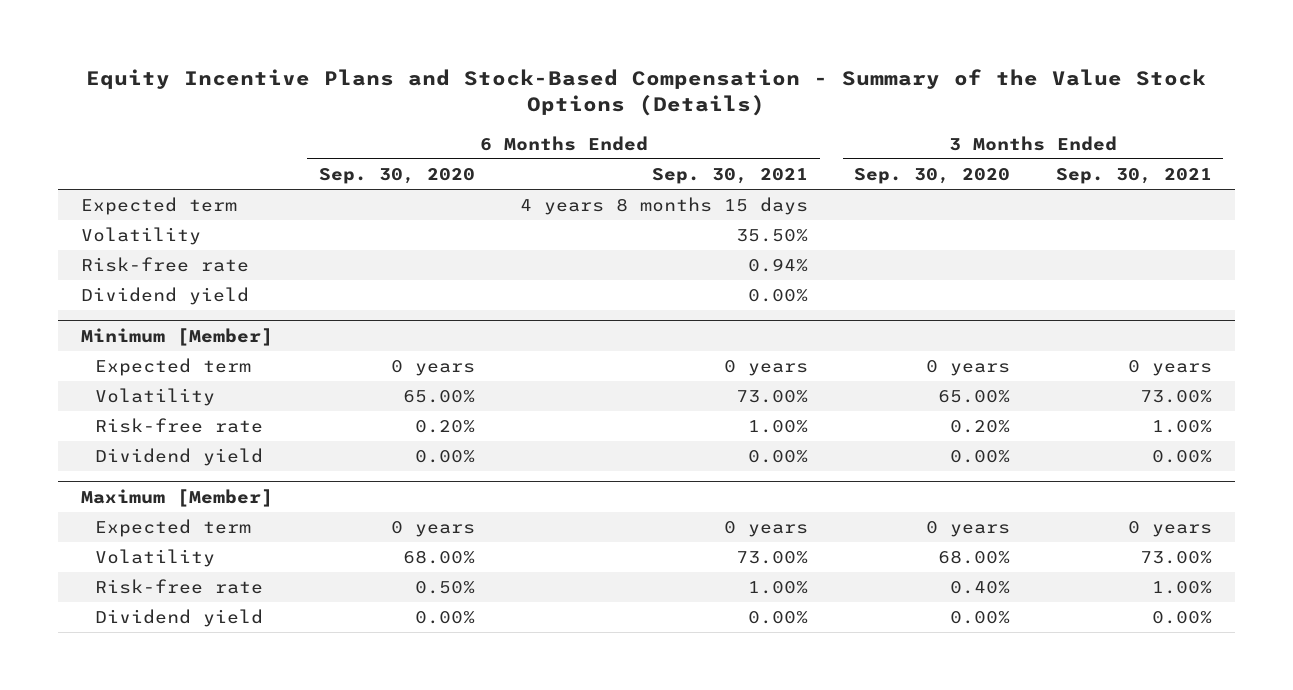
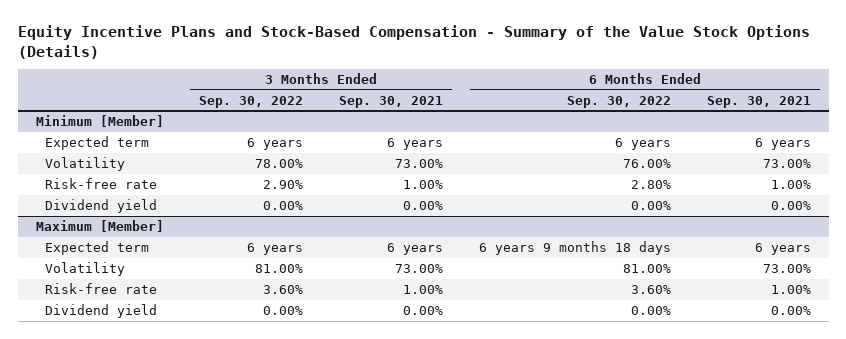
[318,168,475,185] Sep. 30, 2020 -> none
[854,168,1011,185] Sep. 30, 2020 -> none
none -> [199,95,304,108] Sep. 30, 2022
none -> [566,95,671,108] Sep. 30, 2022
[81,197,238,216] Expected term -> none
[81,227,202,246] Volatility -> none
[81,257,250,273] Risk-free rate -> none
[81,287,250,306] Dividend yield -> none
[724,360,809,377] 0 years -> [754,137,811,150] 6 years
[1127,360,1212,377] 0 years -> [387,137,444,150] 6 years
[724,521,809,538] 0 years -> [754,242,811,255] 6 years
[1127,521,1212,538] 0 years -> [387,242,444,255] 6 years

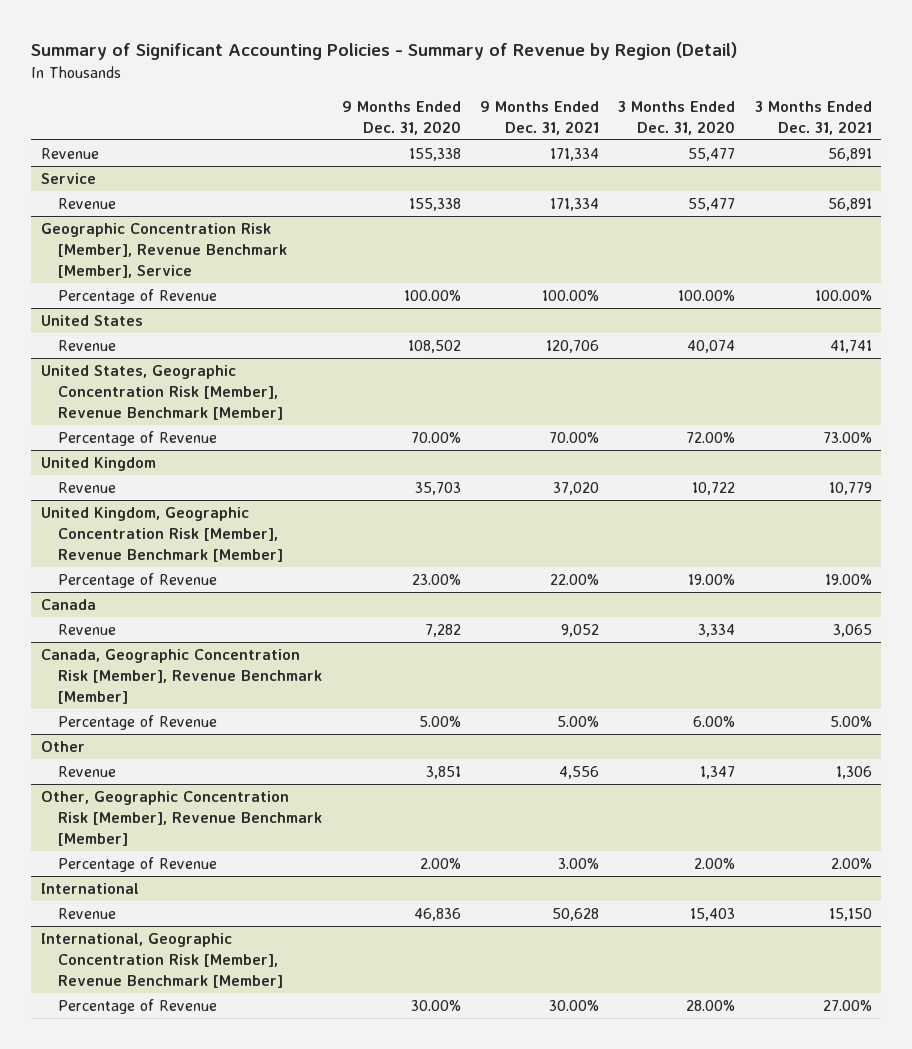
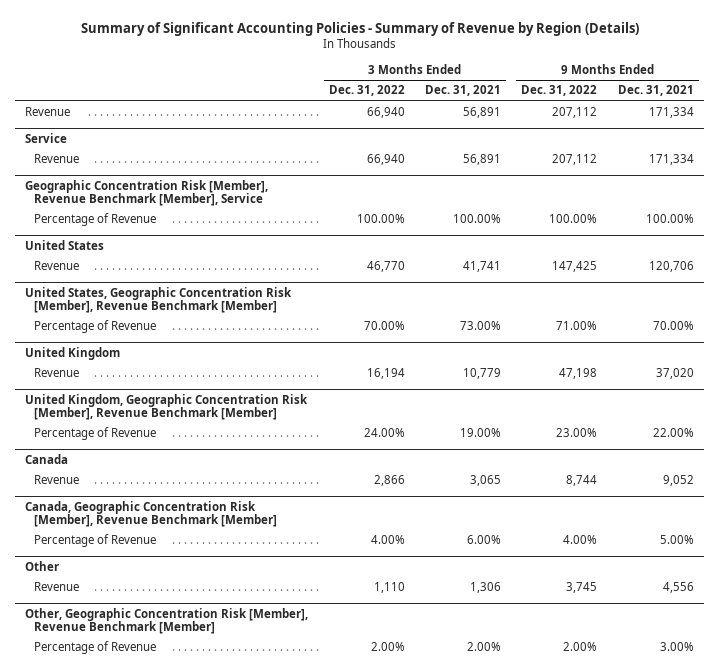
[31,42,738,61] Summary of Significant Accounting Policies - Summary of Revenue by Region (Detail) -> [80,21,639,36] Summary of Significant Accounting Policies - Summary of Revenue by Region (Details)
[341,100,461,135] 9 Months Ended Dec. 31, 2020 -> none
[618,100,736,135] 3 Months Ended Dec. 31, 2020 -> none
none -> [328,85,405,97] Dec. 31, 2022
none -> [521,85,598,97] Dec. 31, 2022
[829,716,872,728] 5.00% -> [467,535,502,545] 6.00%
[40,883,139,895] International -> none
[58,908,117,920] Revenue -> none
[40,933,284,988] International, Geographic Concentration Risk [Member], Revenue Benchmark [Member] -> none
[58,999,218,1015] Percentage of Revenue -> none

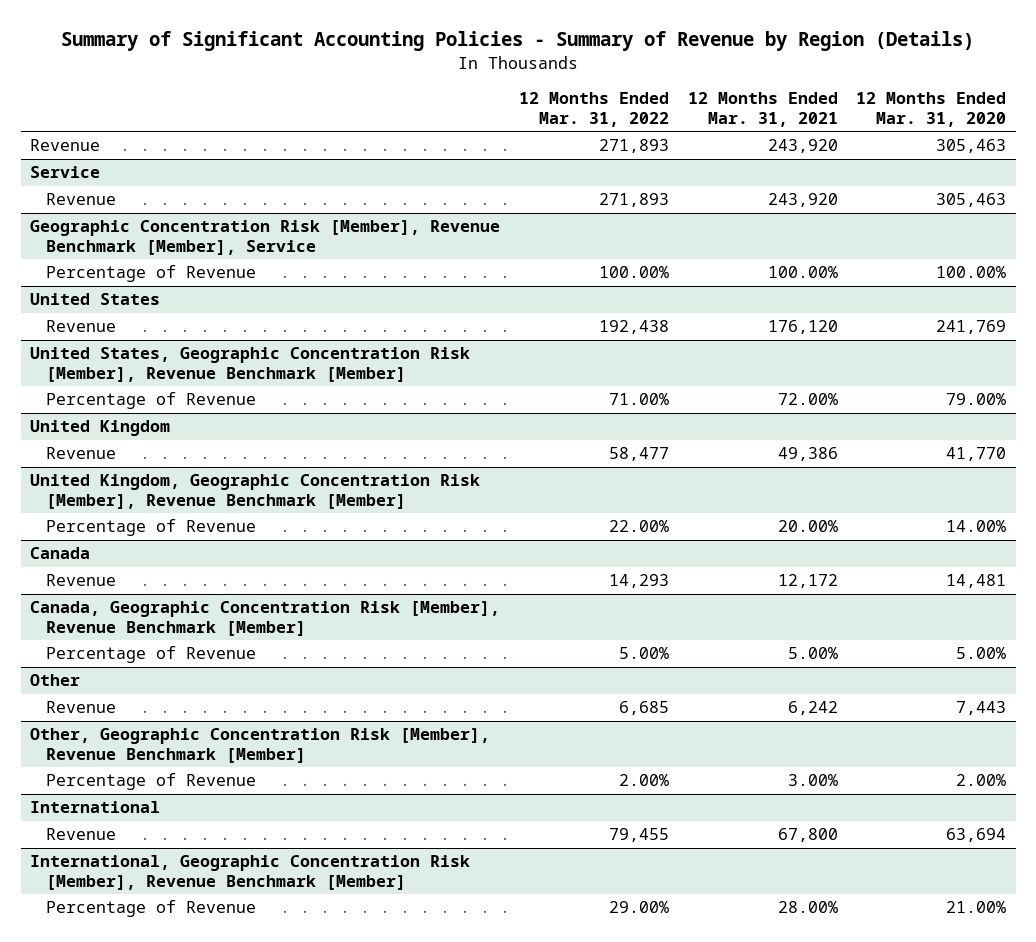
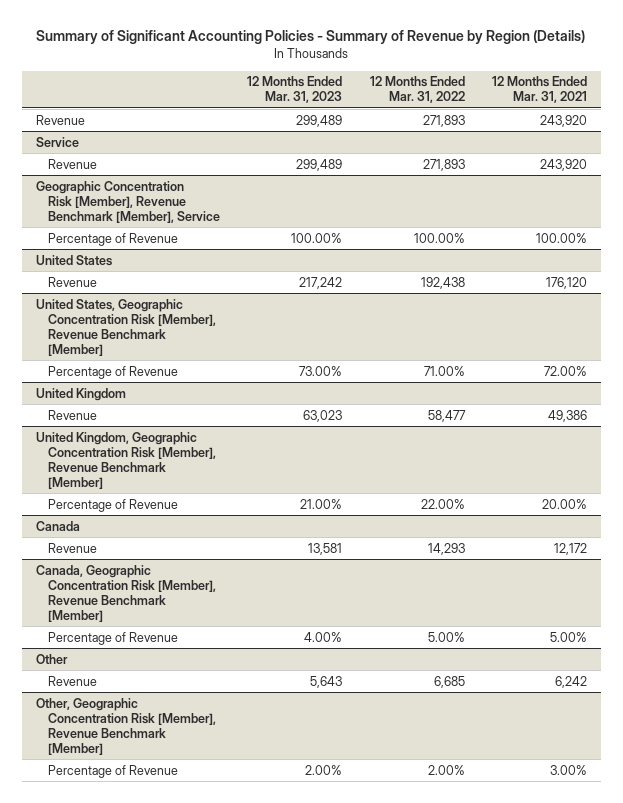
[856,92,1007,127] 12 Months Ended Mar. 31, 2020 -> none
none -> [247,76,343,104] 12 Months Ended Mar. 31, 2023
[30,801,161,814] International -> none
[45,828,116,841] Revenue -> none
[30,855,471,890] International, Geographic Concentration Risk [Member], Revenue Benchmark [Member] -> none
[45,900,256,918] Percentage of Revenue -> none

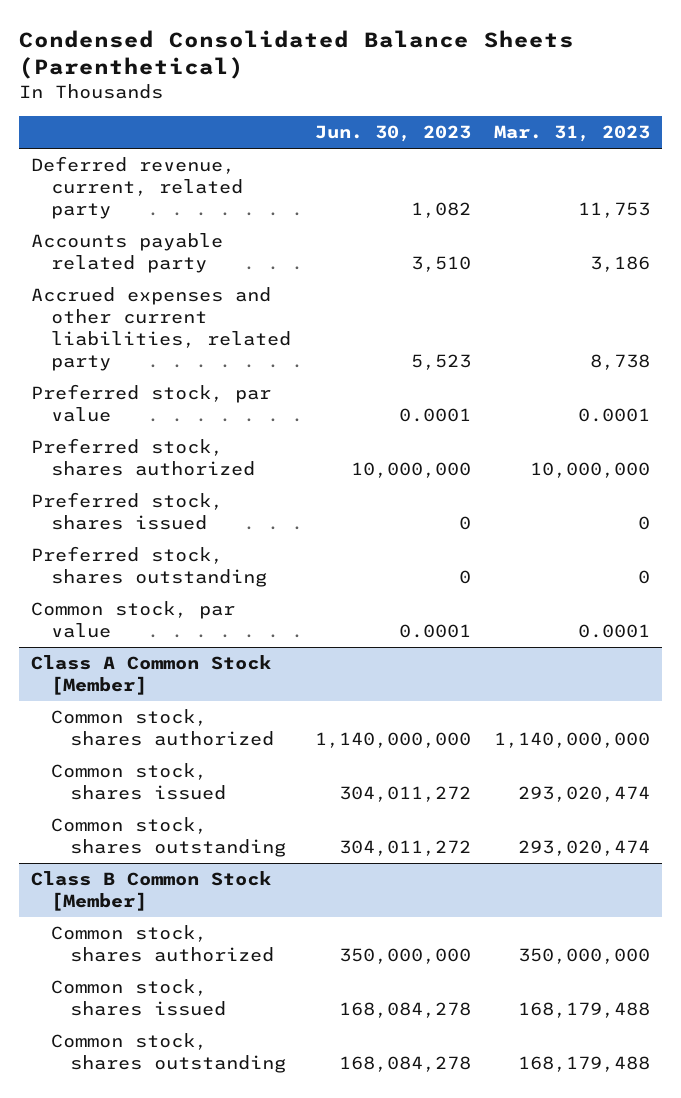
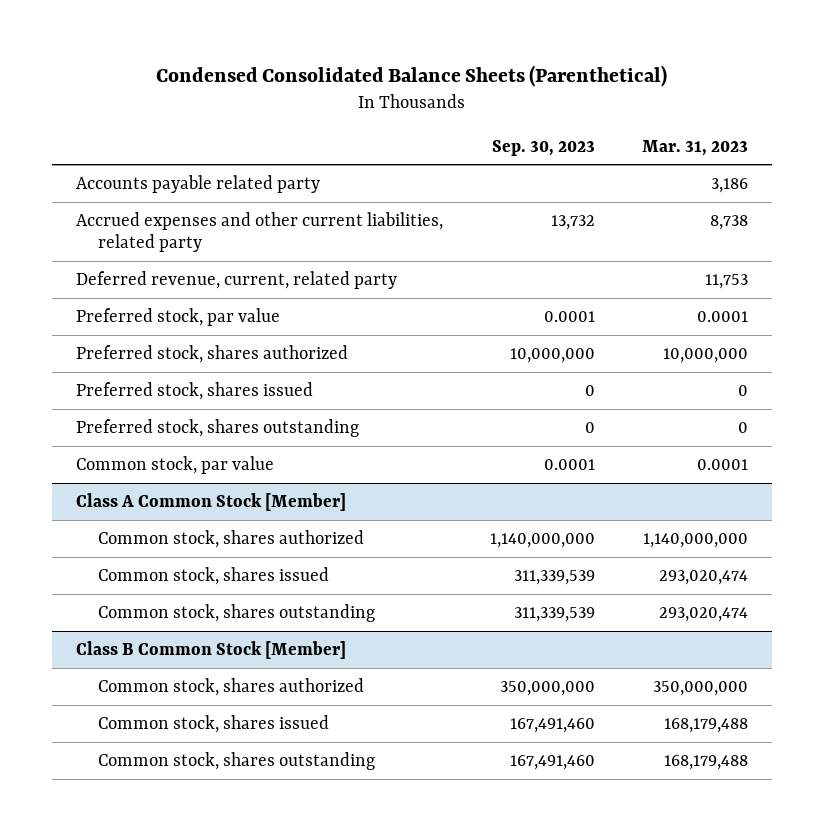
[314,125,471,143] Jun. 30, 2023 -> none
none -> [492,139,596,156] Sep. 30, 2023
[31,156,243,219] Deferred revenue, current, related party -> [75,270,397,289] Deferred revenue, current, related party

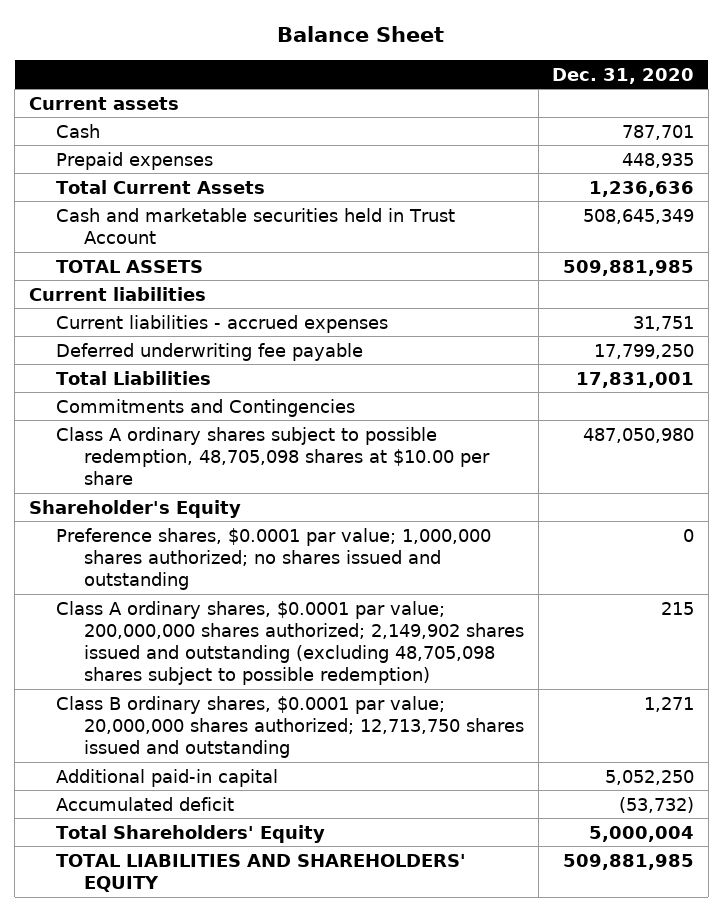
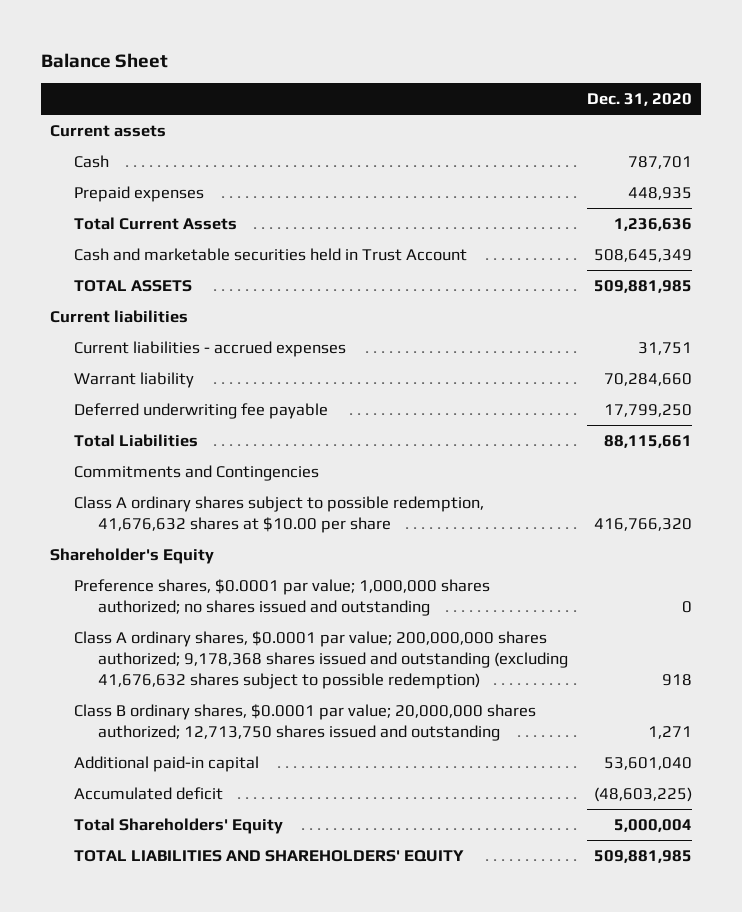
none -> [74,371,195,388] Warrant liability
[576,371,695,388] 17,831,001 -> [603,434,692,448] 88,115,661
[56,426,491,486] Class A ordinary shares subject to possible redemption, 48,705,098 shares at $10.00 per share -> [74,495,485,533] Class A ordinary shares subject to possible redemption, 41,676,632 shares at $10.00 per share
[583,427,695,443] 487,050,980 -> [593,517,692,531] 416,766,320
[56,600,525,686] Class A ordinary shares, $0.0001 par value; 200,000,000 shares authorized; 2,149,902 shares issued and outstanding (excluding 48,705,098 shares subject to possible redemption) -> [74,630,569,689] Class A ordinary shares, $0.0001 par value; 200,000,000 shares authorized; 9,178,368 shares issued and outstanding (excluding 41,676,632 shares subject to possible redemption)
[661,601,695,615] 215 -> [661,673,692,686] 918
[605,769,695,785] 5,052,250 -> [603,756,692,770] 53,601,040
[619,796,695,813] (53,732) -> [593,786,692,802] (48,603,225)

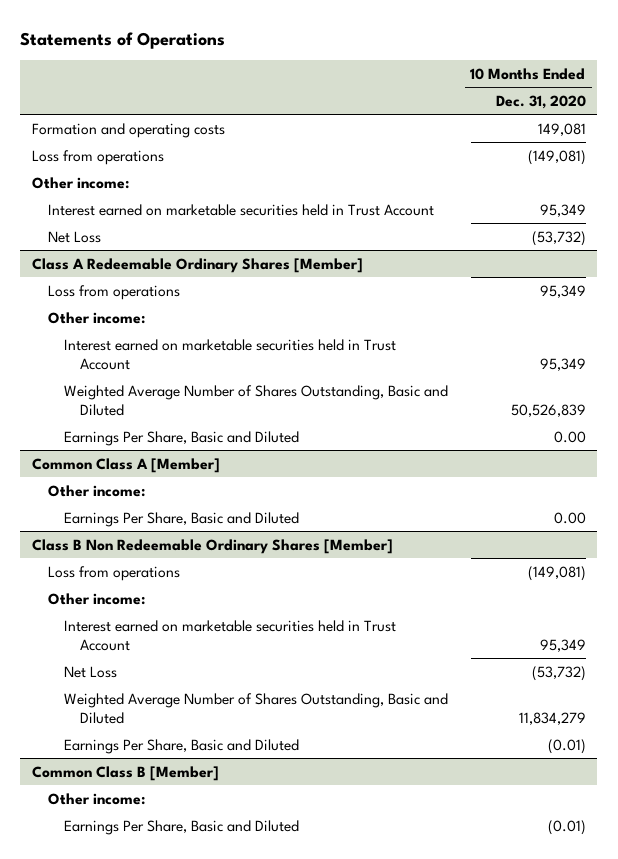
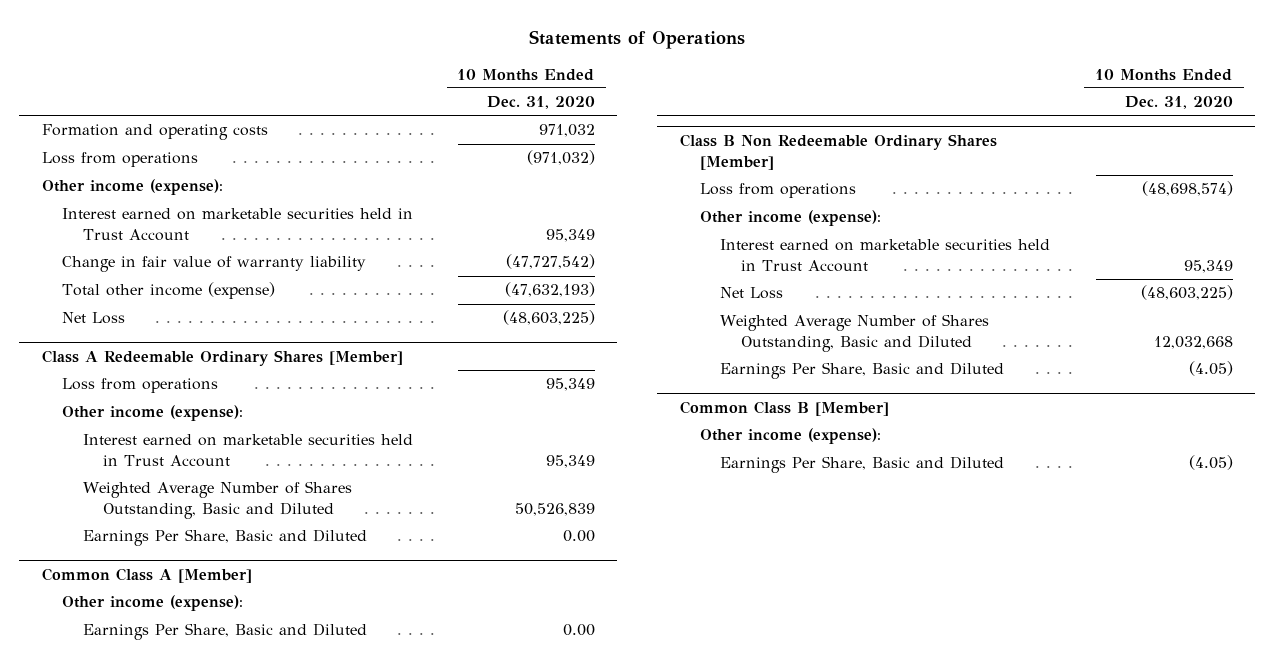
[537,122,586,136] 149,081 -> [538,124,595,138] 971,032
[527,149,586,165] (149,081) -> [526,150,595,166] (971,032)
[31,176,129,189] Other income: -> [41,179,223,196] Other income (expense):
none -> [62,256,367,273] Change in fair value of warranty liability
none -> [62,282,276,300] Total other income (expense)
[531,230,586,246] (53,732) -> [502,310,595,326] (48,603,225)
[47,311,145,324] Other income: -> [62,405,244,422] Other income (expense):
[47,484,145,497] Other income: -> [62,595,244,612] Other income (expense):
[527,565,586,581] (149,081) -> [1141,181,1233,197] (48,698,574)
[47,592,145,605] Other income: -> [699,210,881,227] Other income (expense):
[531,665,586,681] (53,732) -> [1140,285,1233,301] (48,603,225)
[518,711,586,725] 11,834,279 -> [1153,336,1233,350] 12,032,668
[547,738,586,754] (0.01) -> [1188,361,1233,377] (4.05)
[47,792,145,805] Other income: -> [699,428,881,445] Other income (expense):
[547,819,586,835] (0.01) -> [1188,455,1233,471] (4.05)

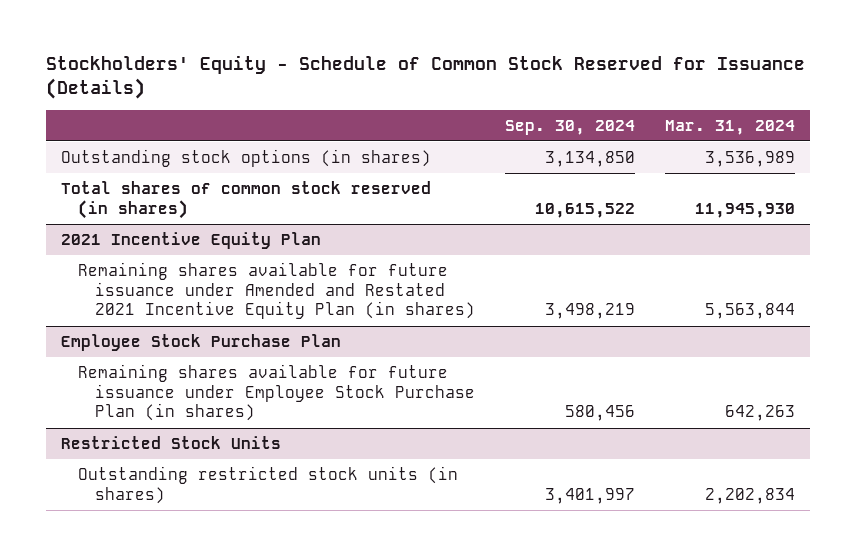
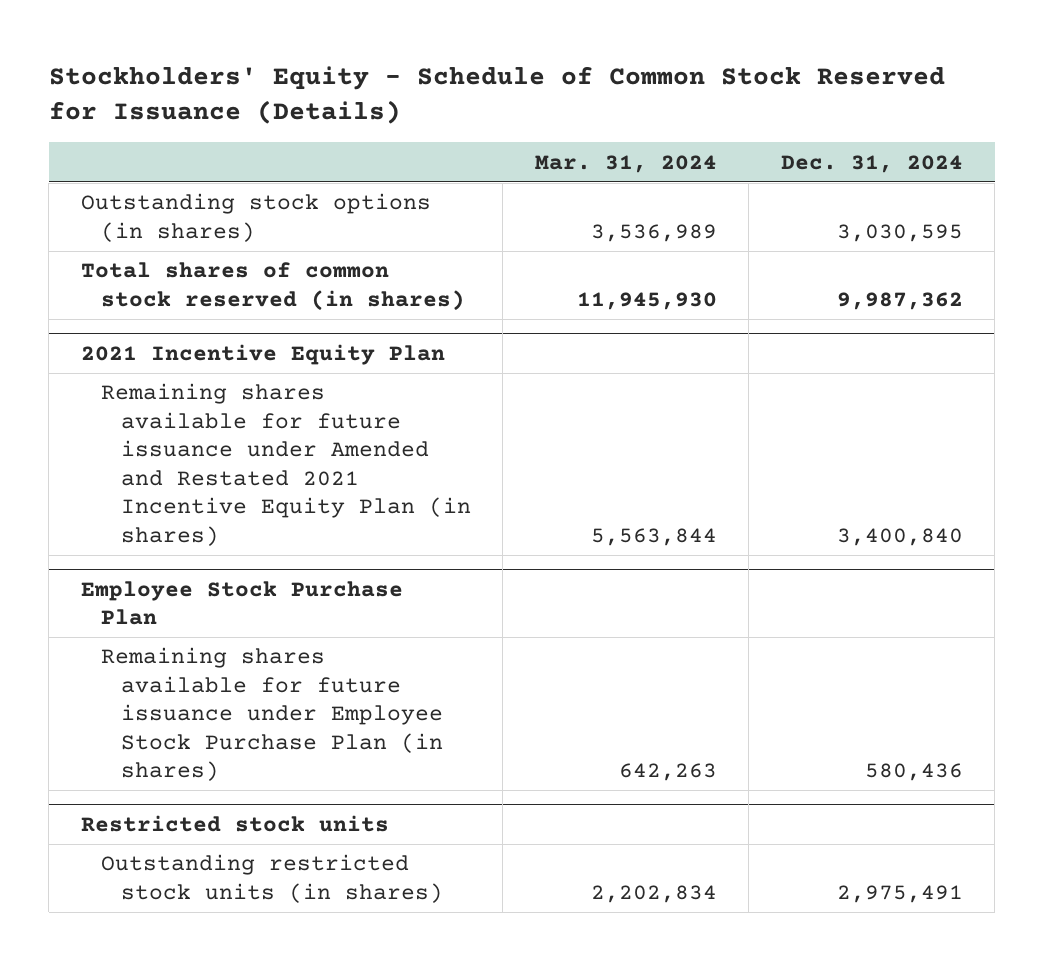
[505,119,636,135] Sep. 30, 2024 -> none
none -> [780,154,963,173] Dec. 31, 2024
[60,435,281,449] Restricted Stock Units -> [80,814,389,832] Restricted stock units

